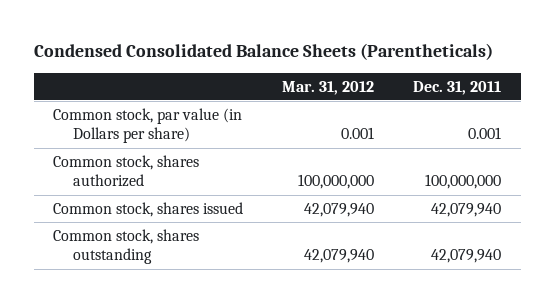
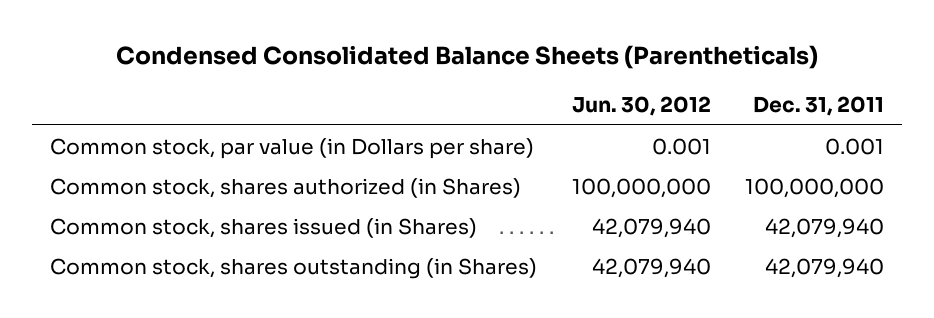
[282,80,375,95] Mar. 31, 2012 -> none
none -> [571,95,711,116] Jun. 30, 2012
[53,154,200,188] Common stock, shares authorized -> [49,177,521,198] Common stock, shares authorized (in Shares)
[53,201,244,217] Common stock, shares issued -> [49,217,477,238] Common stock, shares issued (in Shares)
[53,228,200,265] Common stock, shares outstanding -> [49,257,537,279] Common stock, shares outstanding (in Shares)

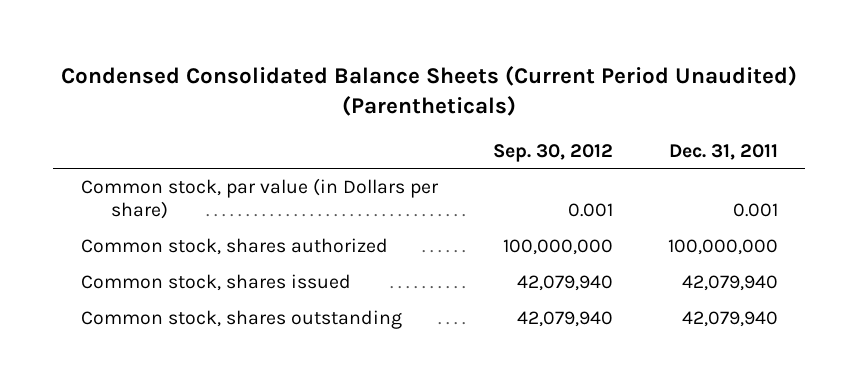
[116,45,819,70] Condensed Consolidated Balance Sheets (Parentheticals) -> [61,66,798,117] Condensed Consolidated Balance Sheets (Current Period Unaudited) (Parentheticals)
[571,95,711,116] Jun. 30, 2012 -> none
none -> [492,143,613,162] Sep. 30, 2012
[49,177,521,198] Common stock, shares authorized (in Shares) -> [80,238,388,256] Common stock, shares authorized
[49,217,477,238] Common stock, shares issued (in Shares) -> [80,274,351,292] Common stock, shares issued
[49,257,537,279] Common stock, shares outstanding (in Shares) -> [80,310,402,330] Common stock, shares outstanding

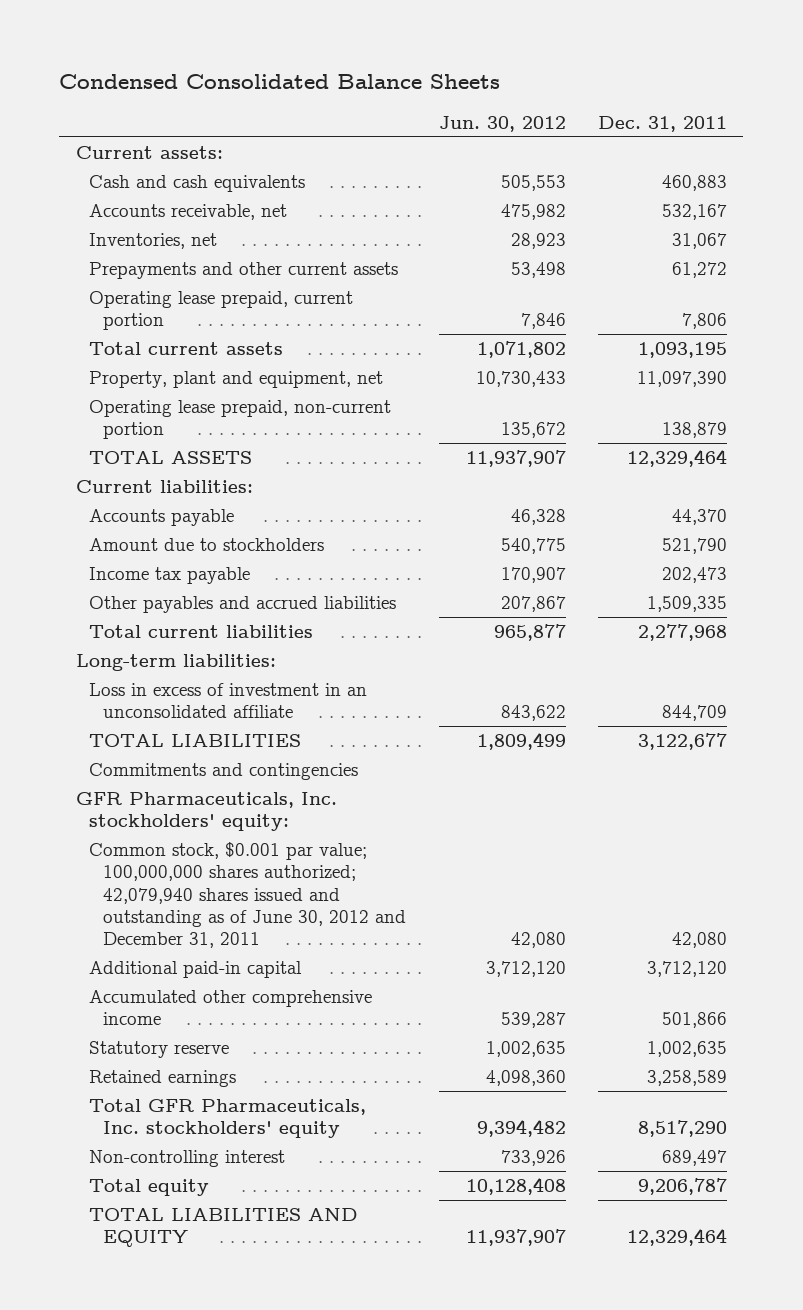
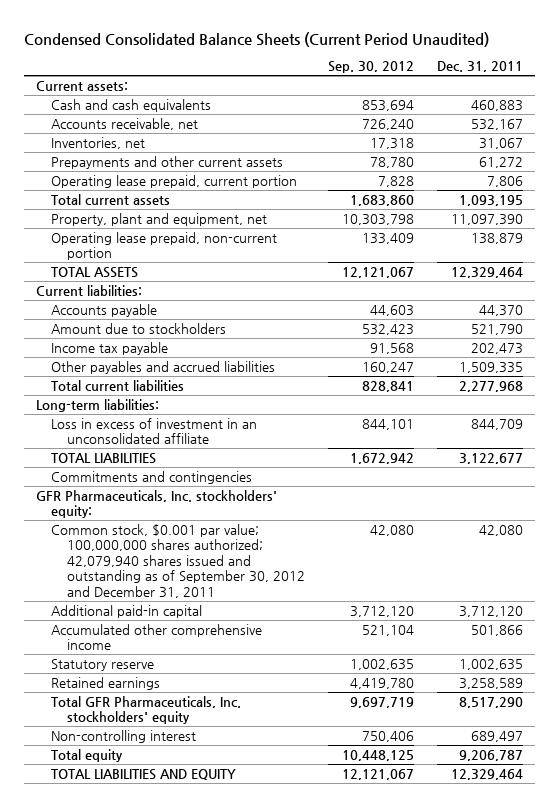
[59,73,501,89] Condensed Consolidated Balance Sheets -> [24,31,490,47] Condensed Consolidated Balance Sheets (Current Period Unaudited)
[438,115,566,132] Jun. 30, 2012 -> none
none -> [327,61,414,74] Sep. 30, 2012
[89,842,407,949] Common stock, $0.001 par value; 100,000,000 shares authorized; 42,079,940 shares issued and outstanding as of June 30, 2012 and December 31, 2011 -> [51,523,305,598] Common stock, $0.001 par value; 100,000,000 shares authorized; 42,079,940 shares issued and outstanding as of September 30, 2012 and December 31, 2011

